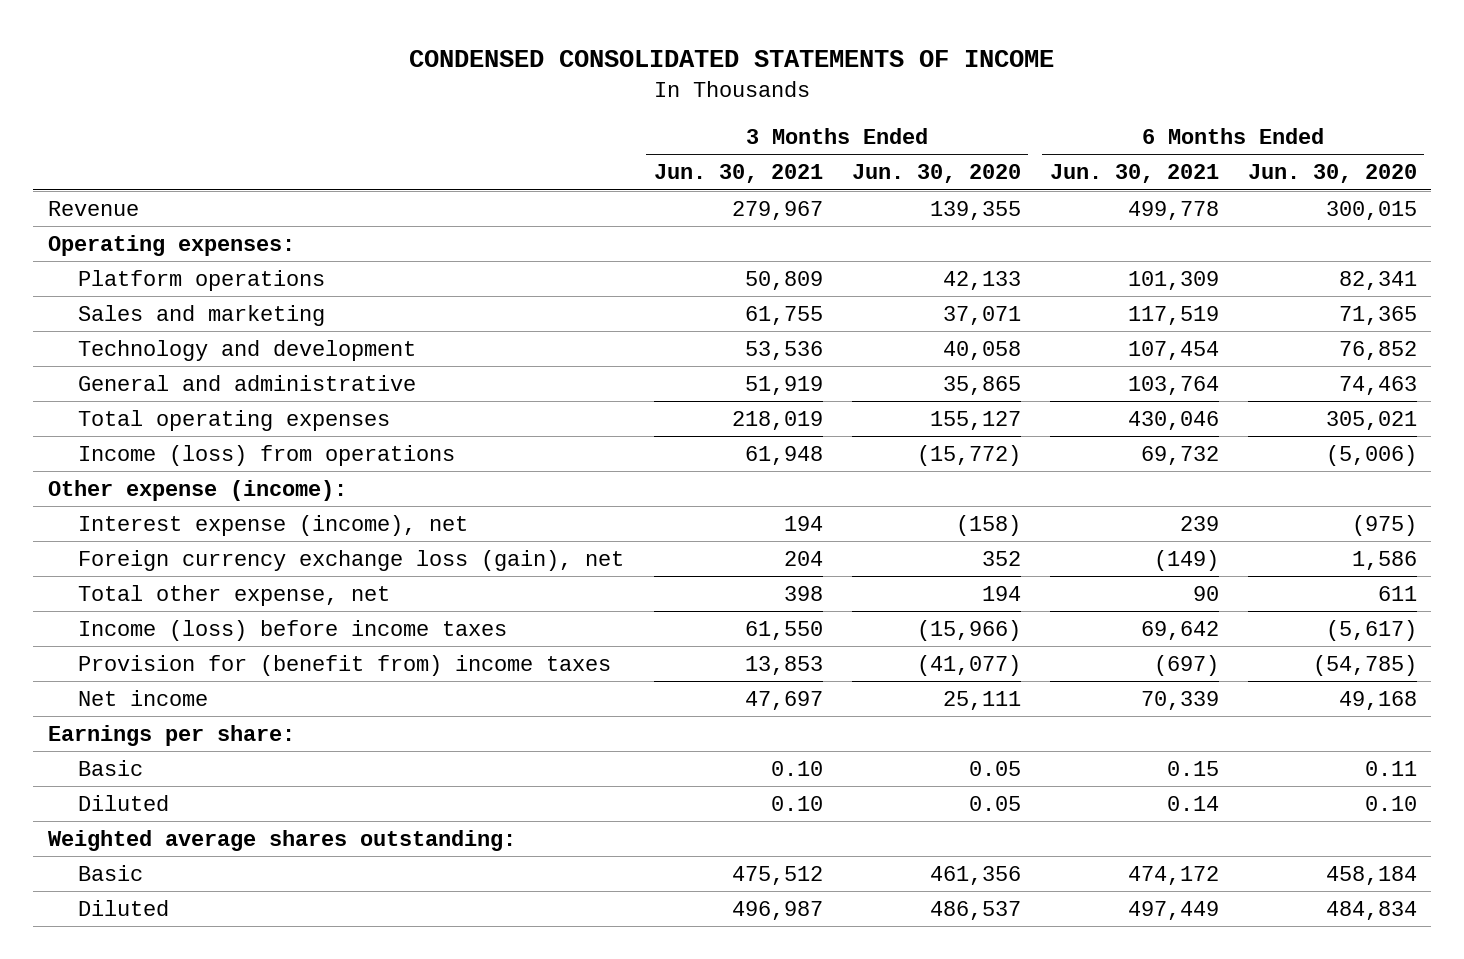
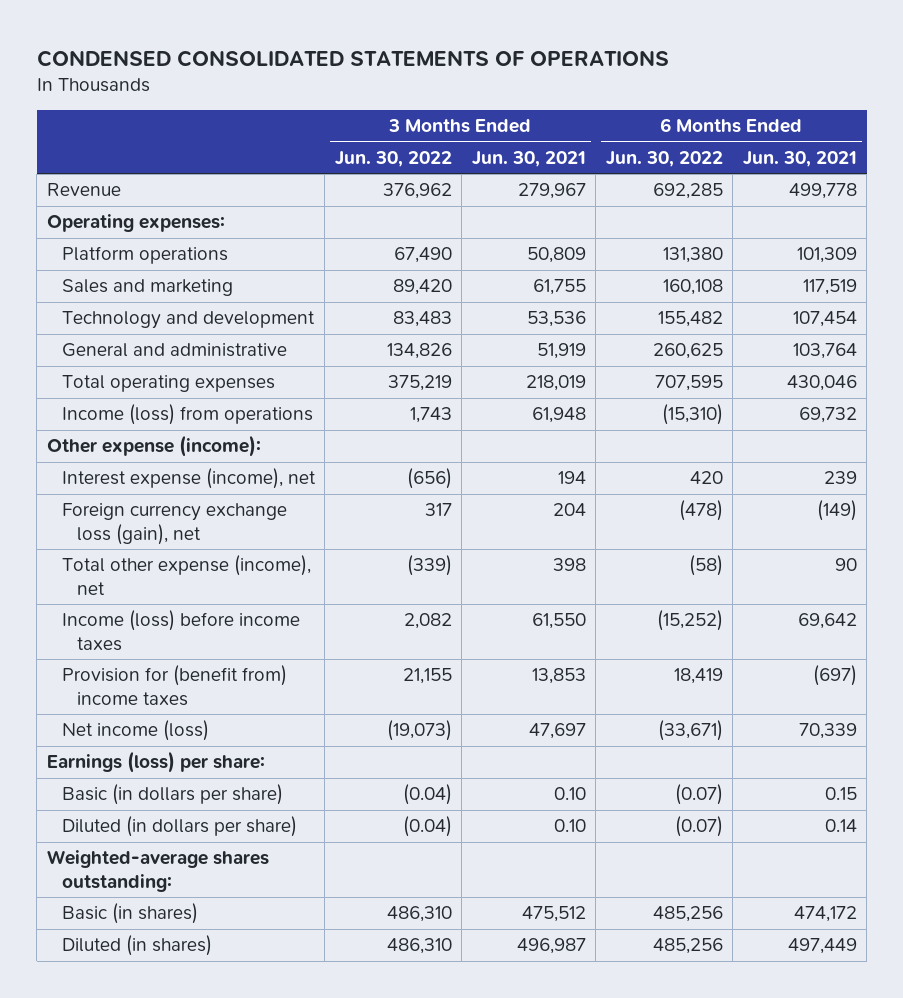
[409,50,1055,68] CONDENSED CONSOLIDATED STATEMENTS OF INCOME -> [36,49,669,67] CONDENSED CONSOLIDATED STATEMENTS OF OPERATIONS
[851,164,1021,184] Jun. 30, 2020 -> none
[1247,164,1417,184] Jun. 30, 2020 -> none
none -> [334,151,452,168] Jun. 30, 2022
none -> [605,151,723,168] Jun. 30, 2022
[78,584,391,606] Total other expense, net -> [61,555,311,595] Total other expense (income), net
[78,689,209,706] Net income -> [61,720,209,742] Net income (loss)
[47,724,295,746] Earnings per share: -> [46,751,265,774] Earnings (loss) per share:
[78,759,144,776] Basic -> [61,784,283,806] Basic (in dollars per share)
[78,794,170,811] Diluted -> [61,816,297,838] Diluted (in dollars per share)
[47,829,516,851] Weighted average shares outstanding: -> [46,850,269,892] Weighted-average shares outstanding:
[78,864,144,881] Basic -> [61,903,198,925] Basic (in shares)
[78,899,170,916] Diluted -> [61,935,212,957] Diluted (in shares)

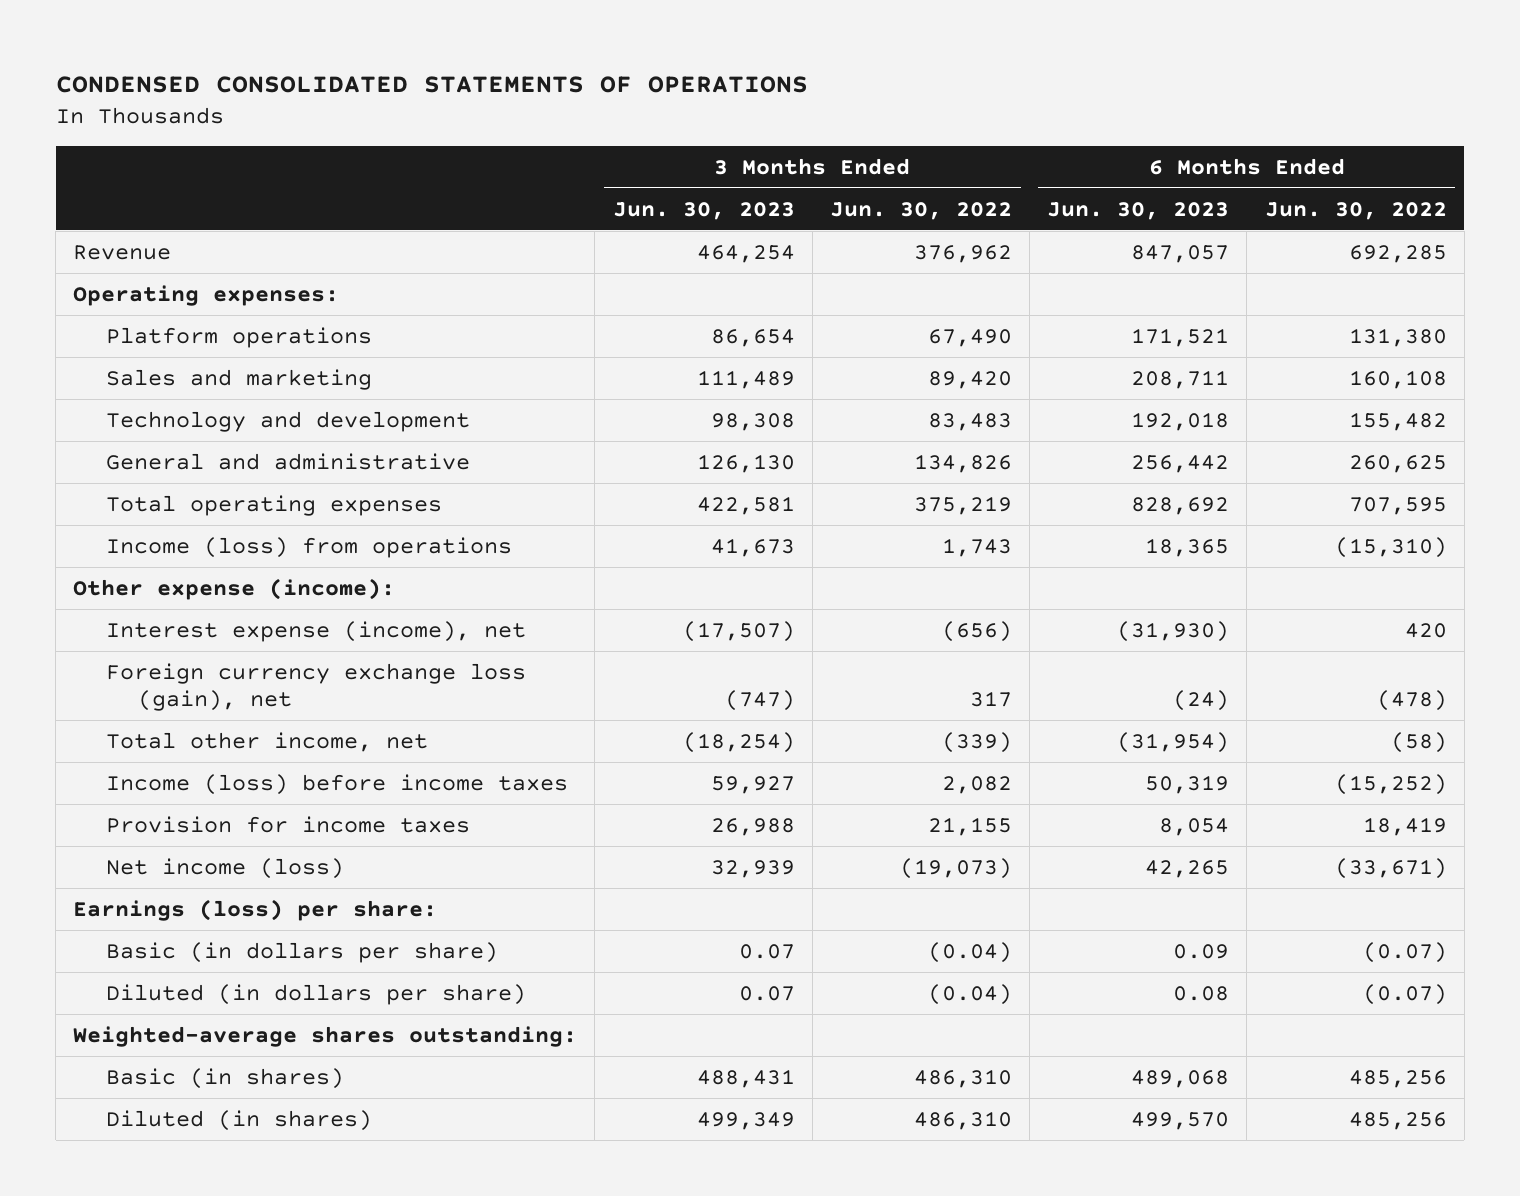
[471,151,586,168] Jun. 30, 2021 -> none
[742,151,857,168] Jun. 30, 2021 -> none
none -> [612,201,795,220] Jun. 30, 2023
none -> [1047,201,1230,220] Jun. 30, 2023
[61,555,311,595] Total other expense (income), net -> [105,731,428,752] Total other income, net
[61,665,287,706] Provision for (benefit from) income taxes -> [105,815,470,833] Provision for income taxes

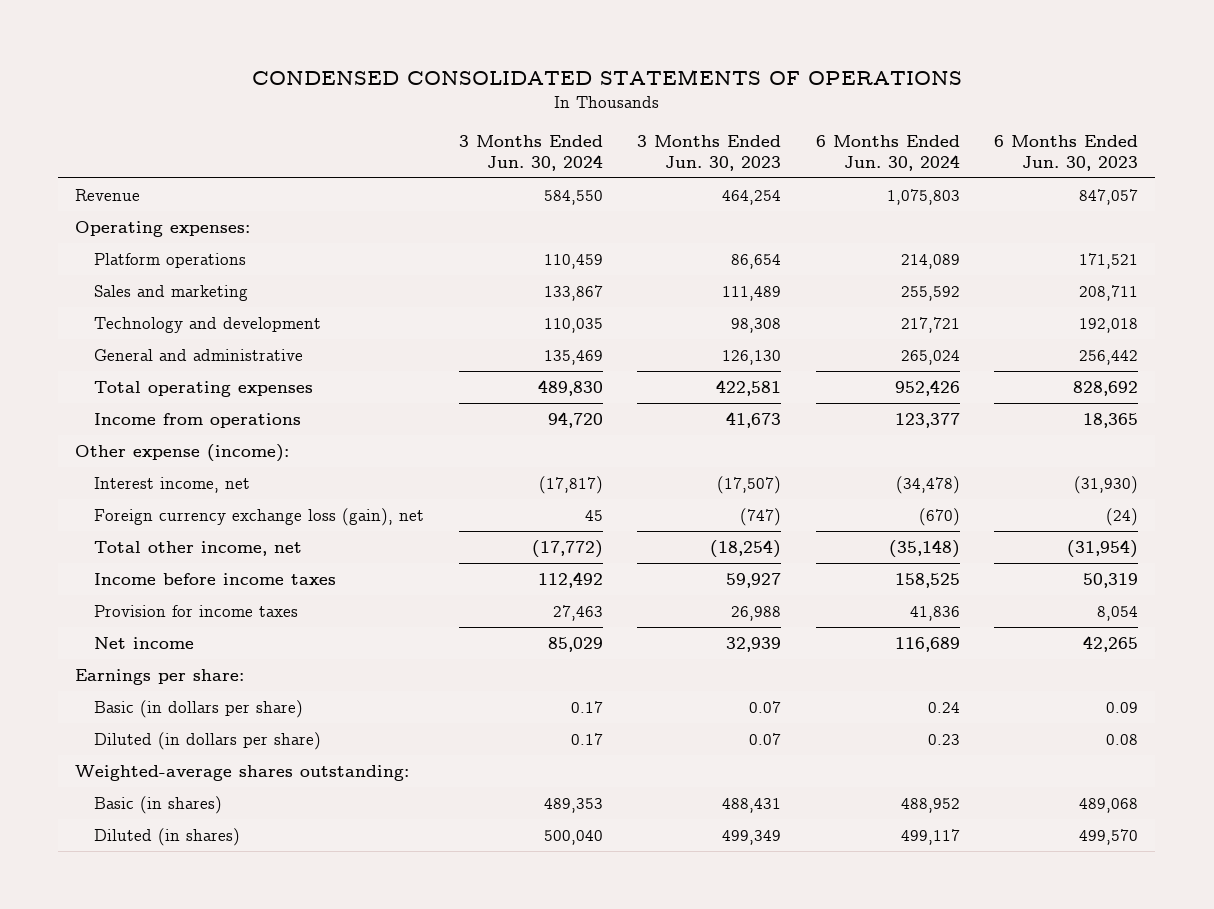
[829,201,1012,220] Jun. 30, 2022 -> none
[1264,201,1447,220] Jun. 30, 2022 -> none
none -> [458,135,603,171] 3 Months Ended Jun. 30, 2024
none -> [815,135,960,171] 6 Months Ended Jun. 30, 2024
[105,536,512,558] Income (loss) from operations -> [94,412,302,428] Income from operations
[105,620,526,642] Interest expense (income), net -> [94,476,251,493] Interest income, net
[105,773,568,795] Income (loss) before income taxes -> [94,572,337,585] Income before income taxes
[105,857,344,879] Net income (loss) -> [94,636,195,649] Net income
[73,898,438,921] Earnings (loss) per share: -> [75,668,245,685] Earnings per share:

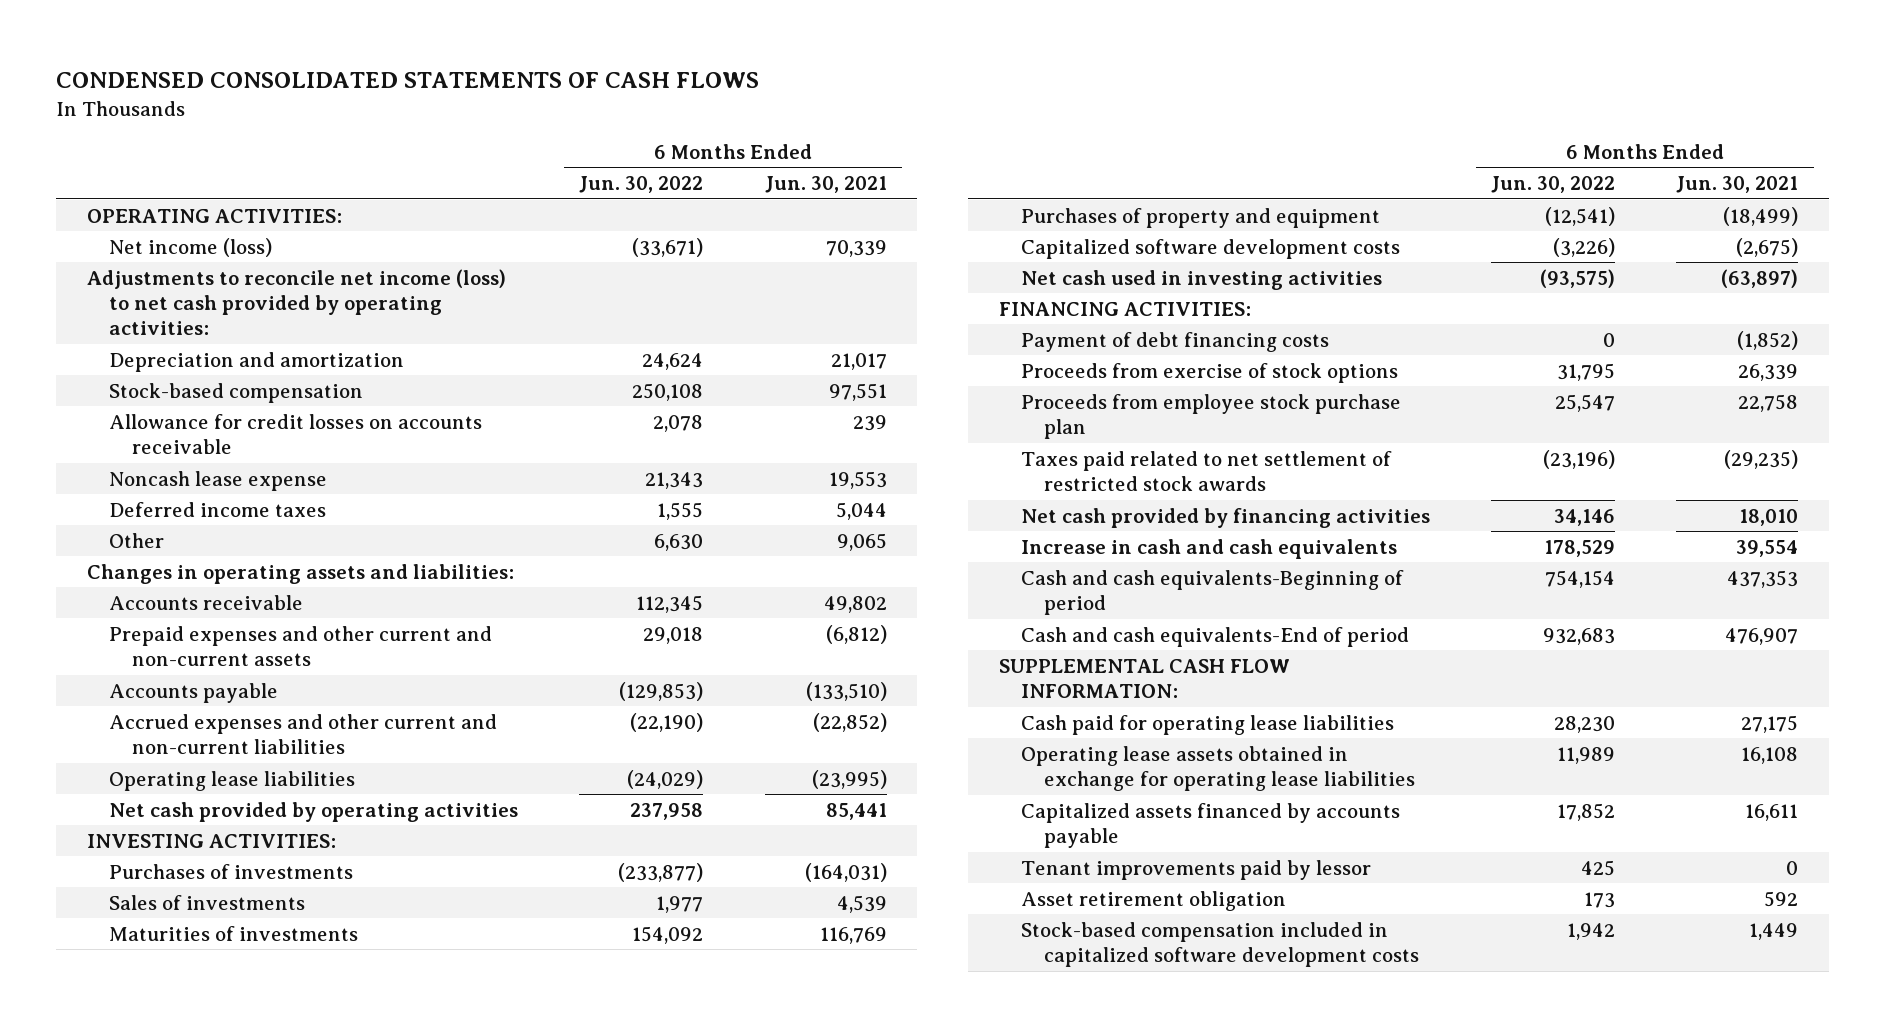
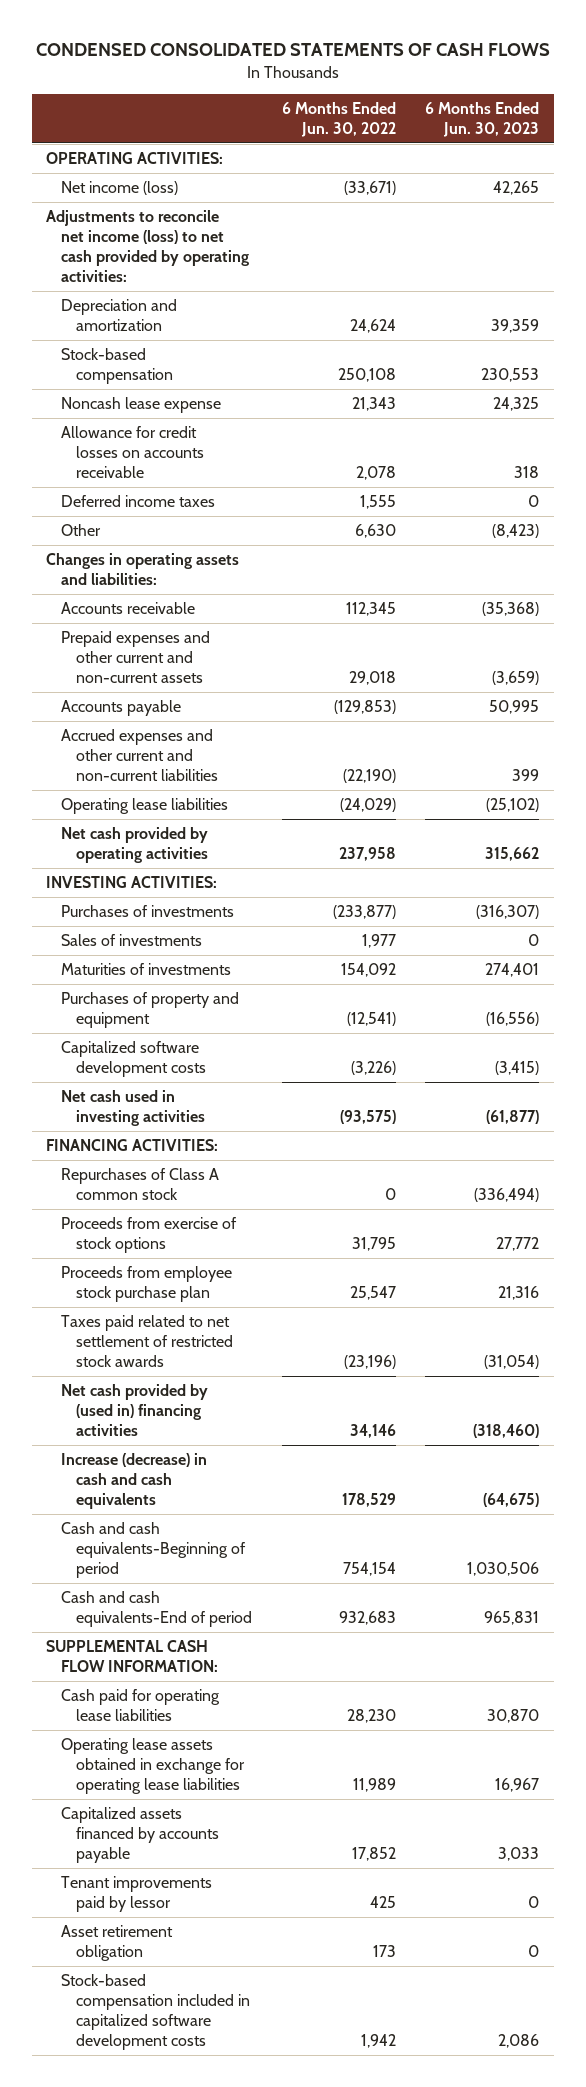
[764,176,887,194] Jun. 30, 2021 -> none
none -> [425,101,540,137] 6 Months Ended Jun. 30, 2023
[109,413,483,455] Allowance for credit losses on accounts receivable -> [61,426,205,478] Allowance for credit losses on accounts receivable
[1021,331,1330,352] Payment of debt financing costs -> none
none -> [61,1168,220,1201] Repurchases of Class A common stock
[1021,507,1431,528] Net cash provided by financing activities -> [61,1384,209,1436] Net cash provided by (used in) financing activities
[1021,538,1398,559] Increase in cash and cash equivalents -> [61,1453,208,1509] Increase (decrease) in cash and cash equivalents

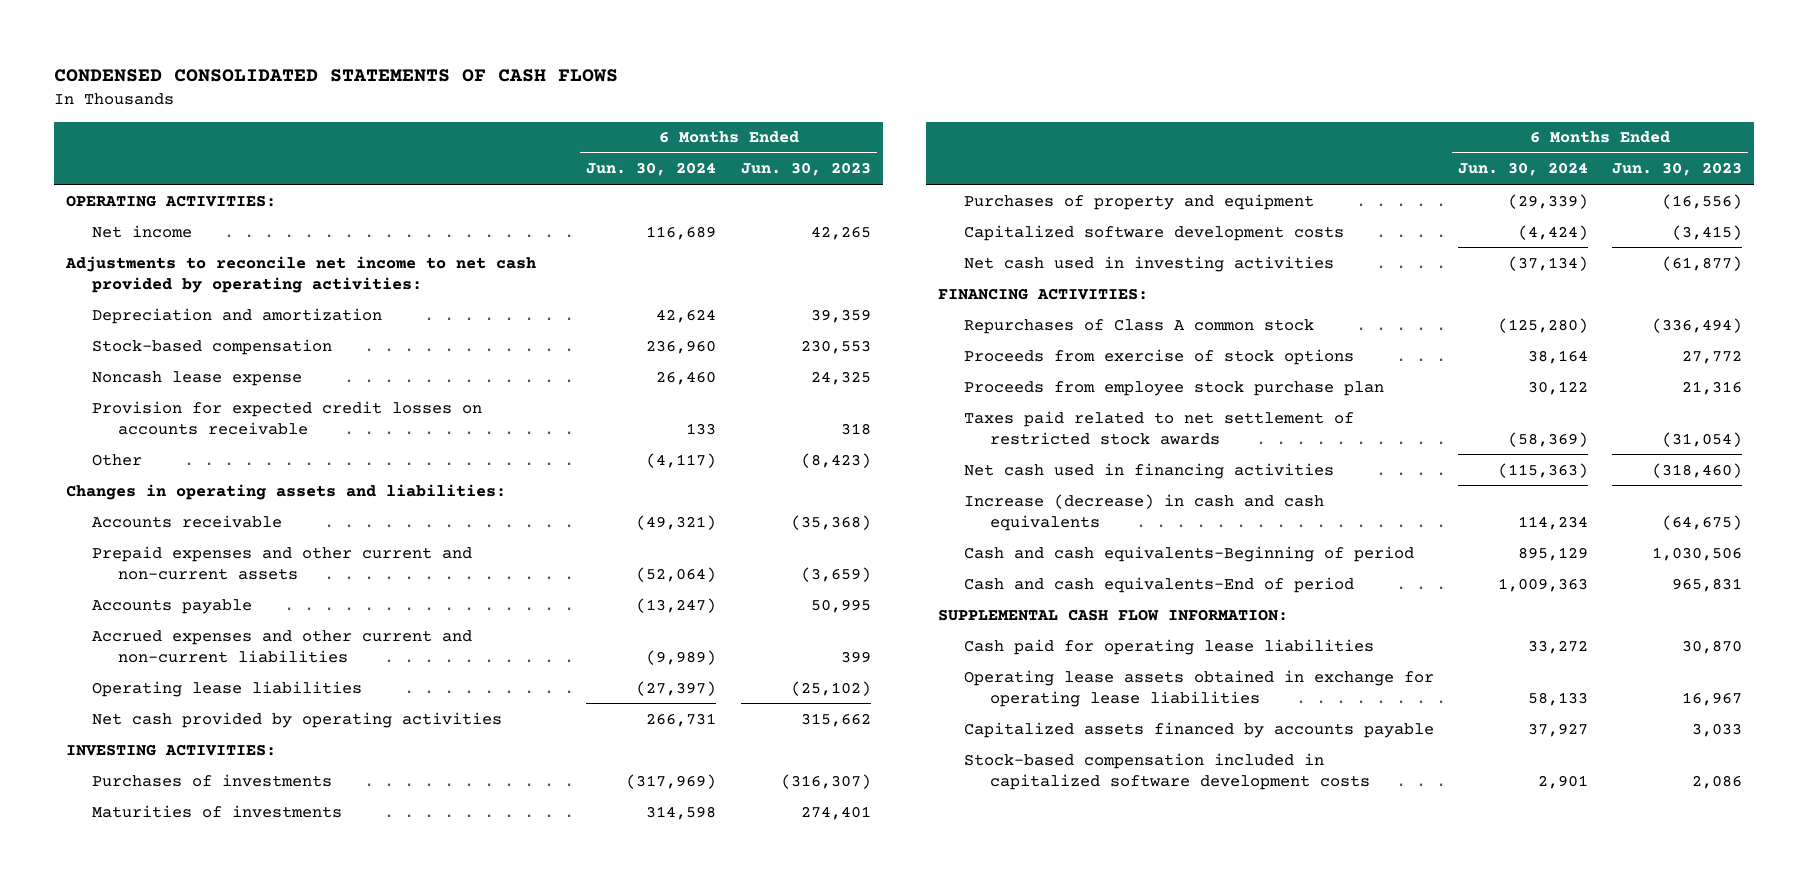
[281,101,396,137] 6 Months Ended Jun. 30, 2022 -> none
none -> [586,162,717,177] Jun. 30, 2024
[61,181,179,196] Net income (loss) -> [92,224,193,238] Net income
[46,210,250,282] Adjustments to reconcile net income (loss) to net cash provided by operating activities: -> [65,255,537,293] Adjustments to reconcile net income to net cash provided by operating activities:
[61,495,216,508] Deferred income taxes -> none
[61,426,205,478] Allowance for credit losses on accounts receivable -> [92,400,483,435] Provision for expected credit losses on accounts receivable
[61,934,203,947] Sales of investments -> none
[61,1384,209,1436] Net cash provided by (used in) financing activities -> [963,462,1334,479] Net cash used in financing activities
[61,1876,213,1913] Tenant improvements paid by lessor -> none
[61,1925,174,1962] Asset retirement obligation -> none

